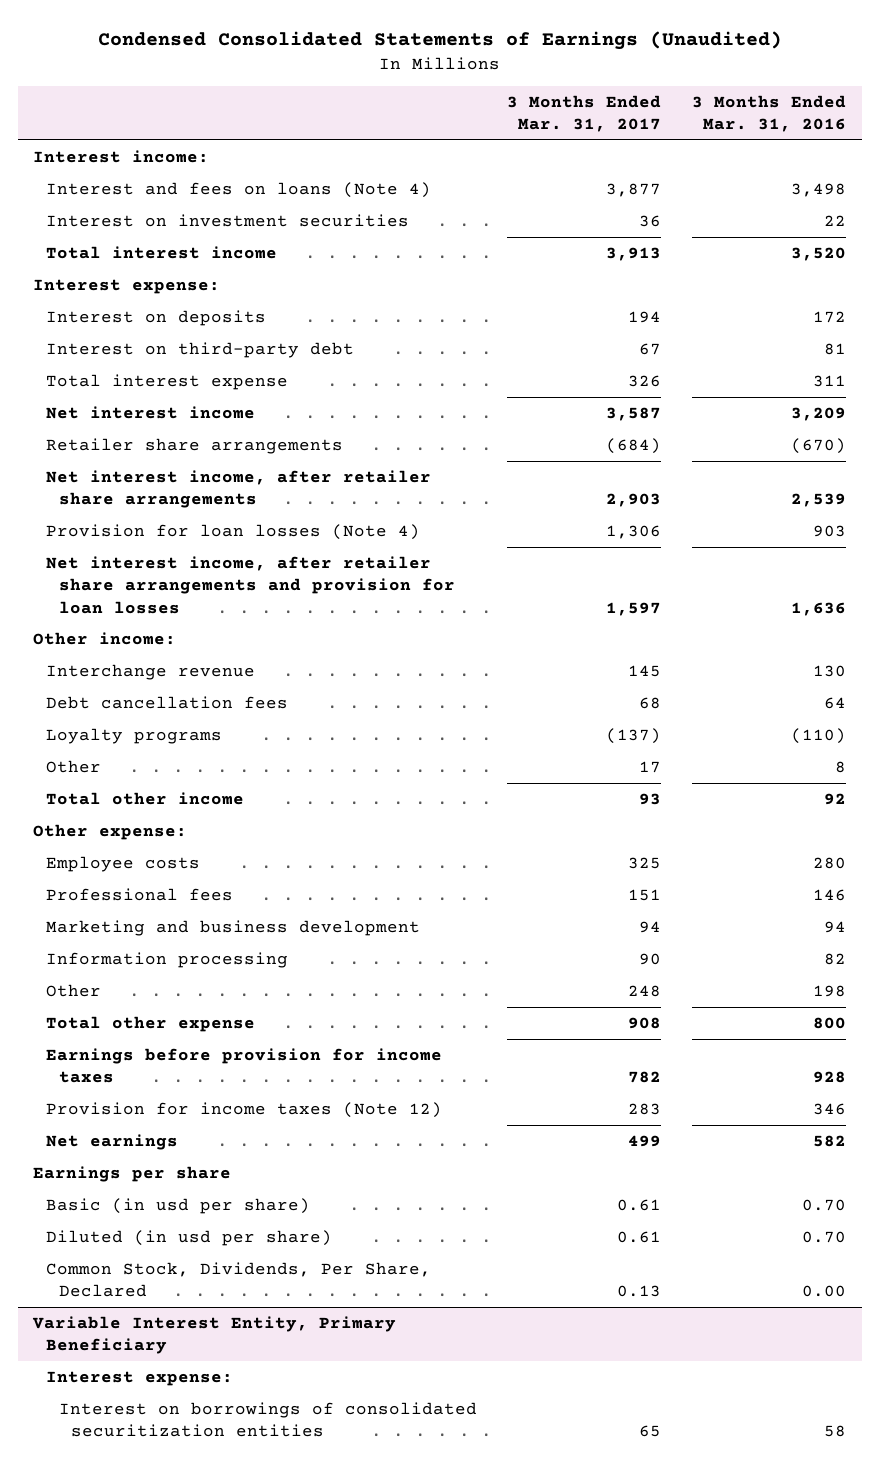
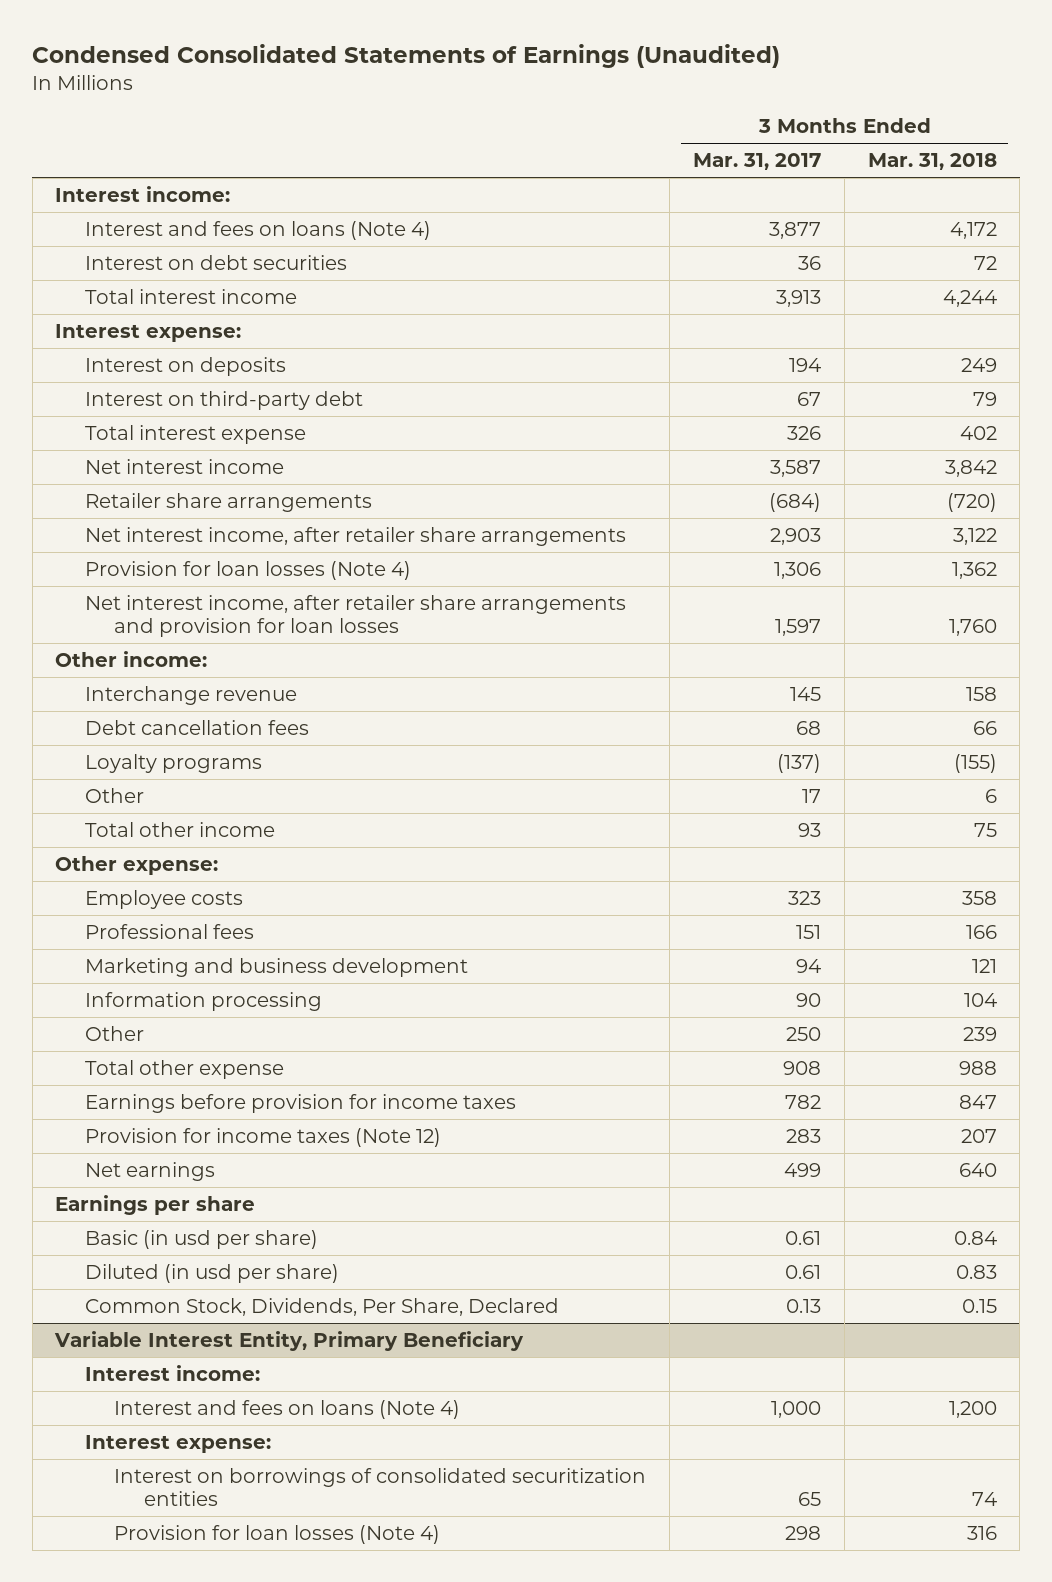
[692,94,847,133] 3 Months Ended Mar. 31, 2016 -> none
none -> [867,153,997,171] Mar. 31, 2018
[45,213,409,227] Interest on investment securities -> [84,254,347,270] Interest on debt securities
[628,856,662,869] 325 -> [787,890,821,905] 323
[628,984,662,997] 248 -> [785,1026,821,1041] 250
none -> [84,1364,260,1381] Interest income:
none -> [114,1399,461,1419] Interest and fees on loans (Note 4)
none -> [114,1524,441,1544] Provision for loan losses (Note 4)

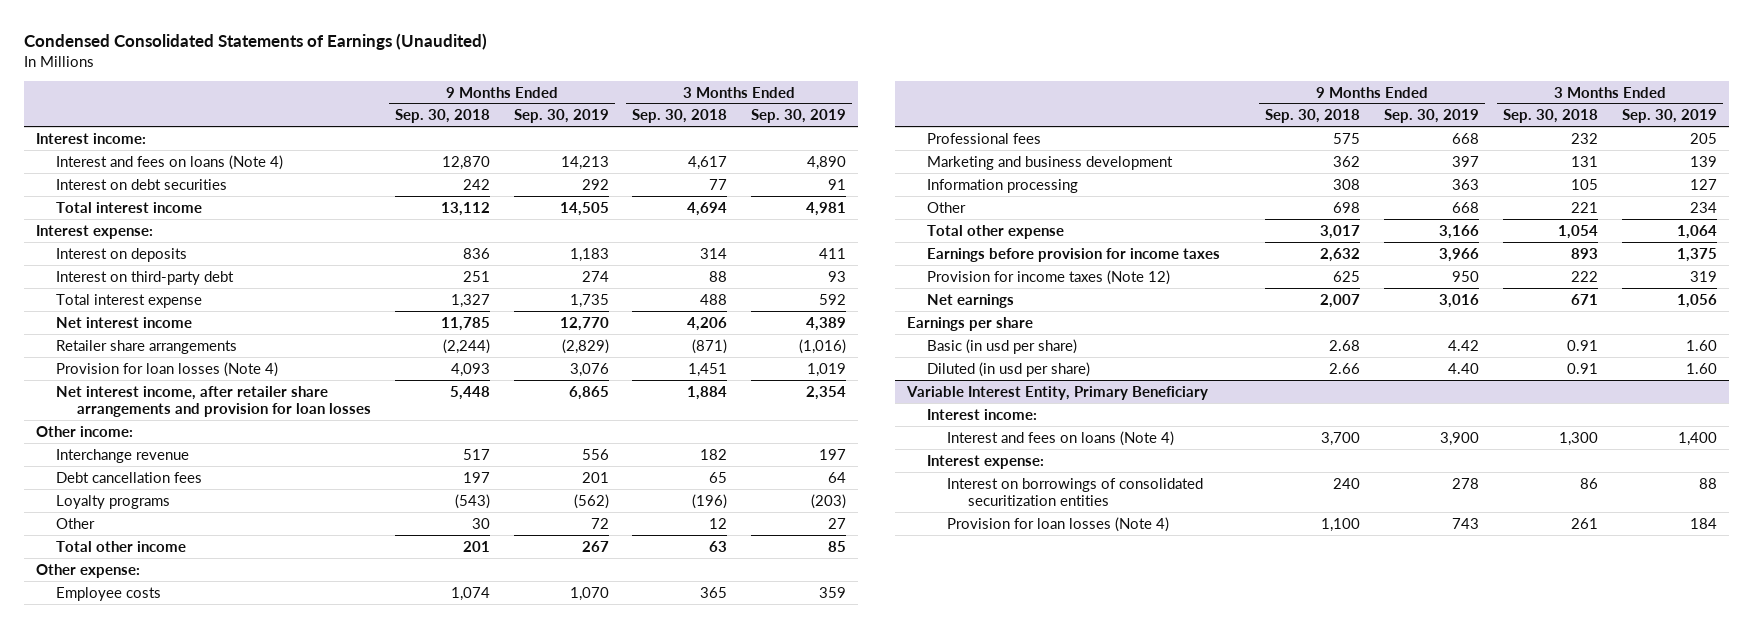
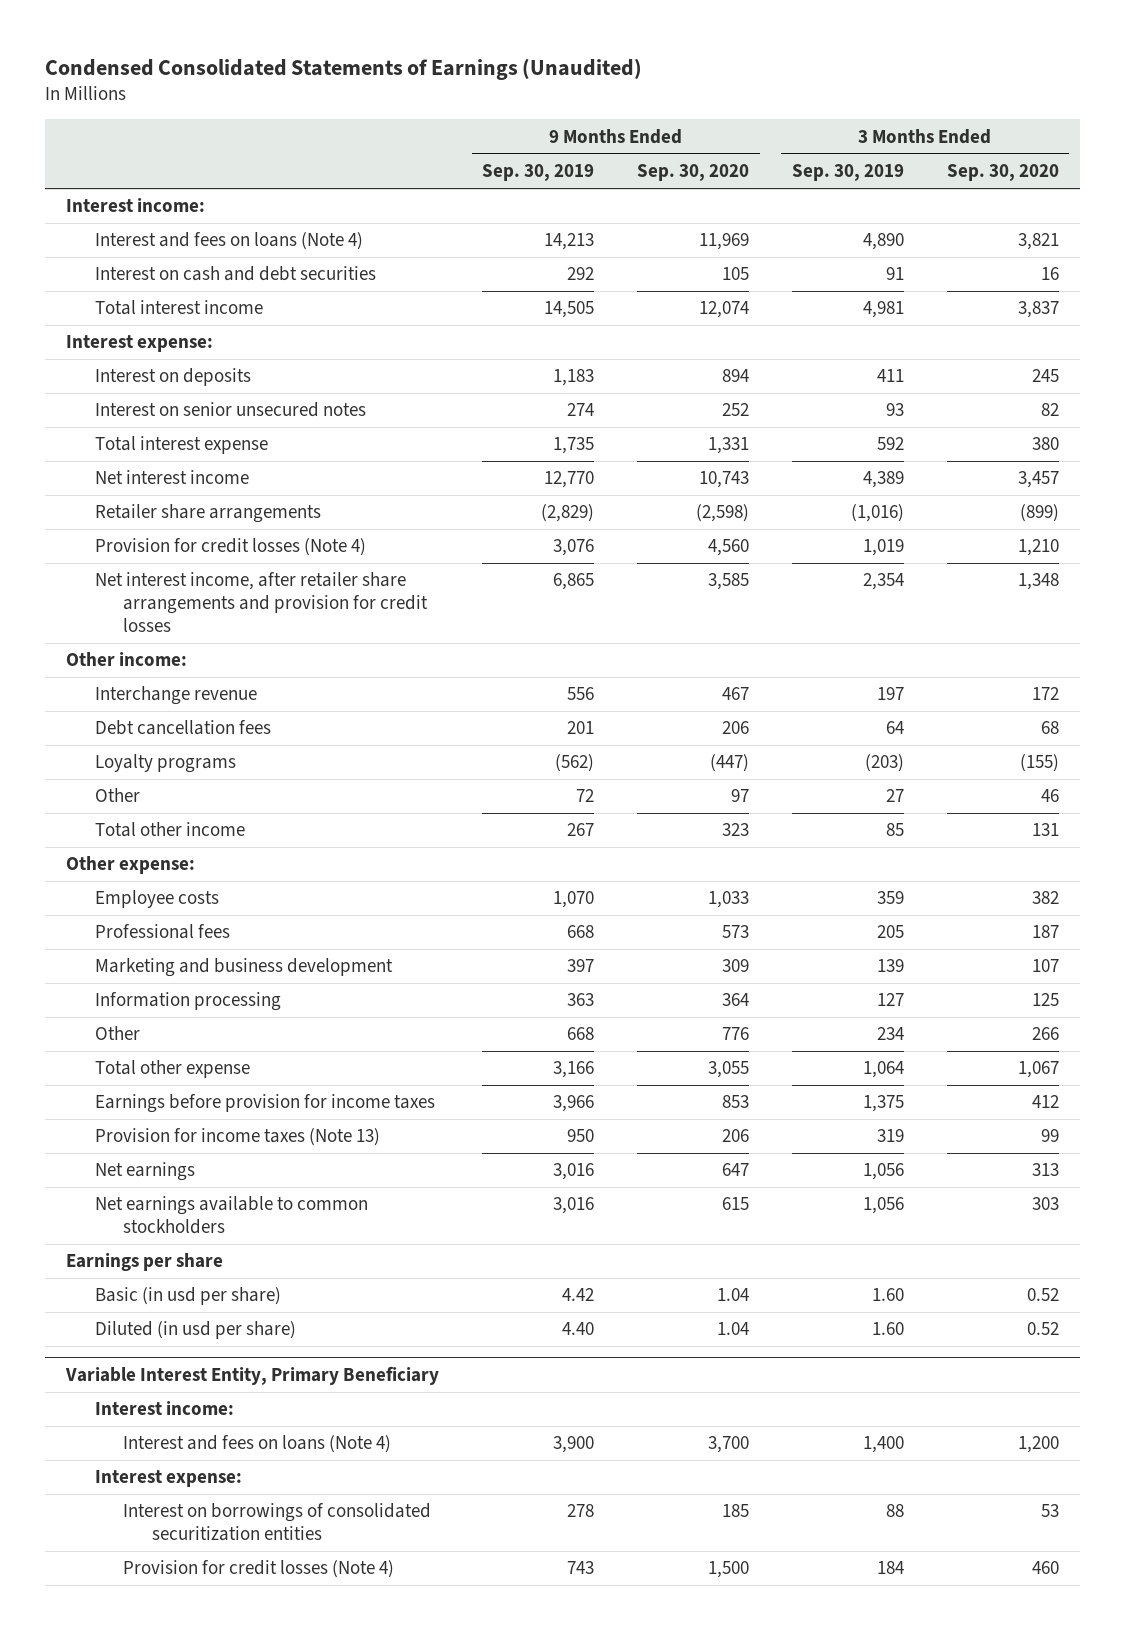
[394,109,490,124] Sep. 30, 2018 -> none
[632,109,728,124] Sep. 30, 2018 -> none
none -> [636,164,749,182] Sep. 30, 2020
none -> [946,164,1059,182] Sep. 30, 2020
[56,178,228,190] Interest on debt securities -> [94,266,376,282] Interest on cash and debt securities
[56,270,235,285] Interest on third-party debt -> [94,402,366,418] Interest on senior unsecured notes
[56,361,279,377] Provision for loan losses (Note 4) -> [94,538,366,557] Provision for credit losses (Note 4)
[56,385,371,418] Net interest income, after retailer share arrangements and provision for loan losses -> [94,572,429,632] Net interest income, after retailer share arrangements and provision for credit losses
[927,269,1171,285] Provision for income taxes (Note 12) -> [94,1128,380,1147] Provision for income taxes (Note 13)
none -> [94,1196,368,1235] Net earnings available to common stockholders
[947,516,1170,532] Provision for loan losses (Note 4) -> [123,1560,395,1579] Provision for credit losses (Note 4)

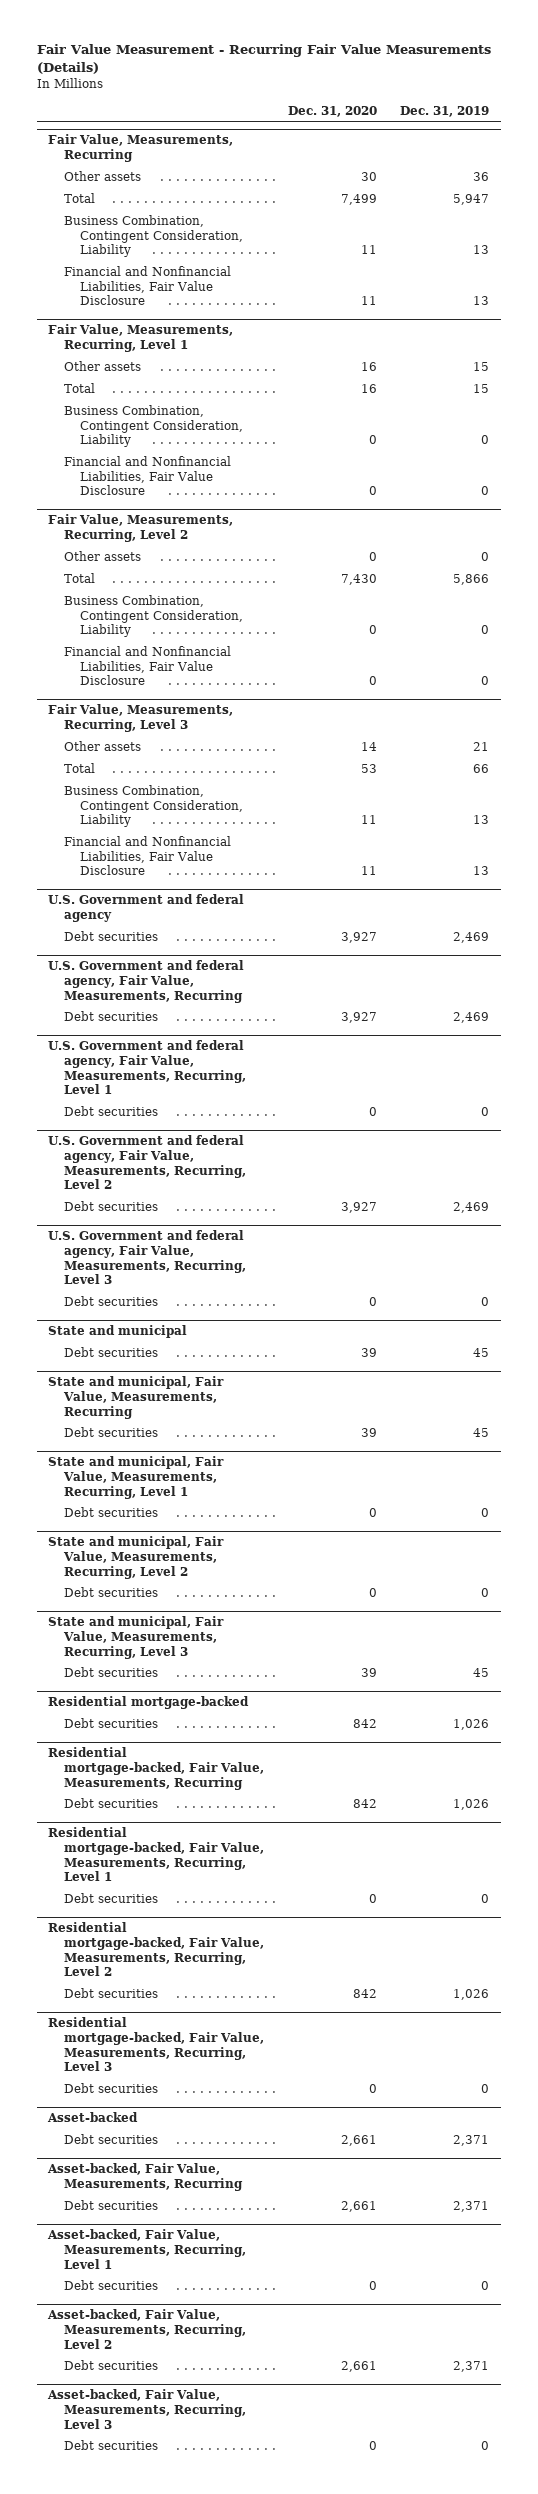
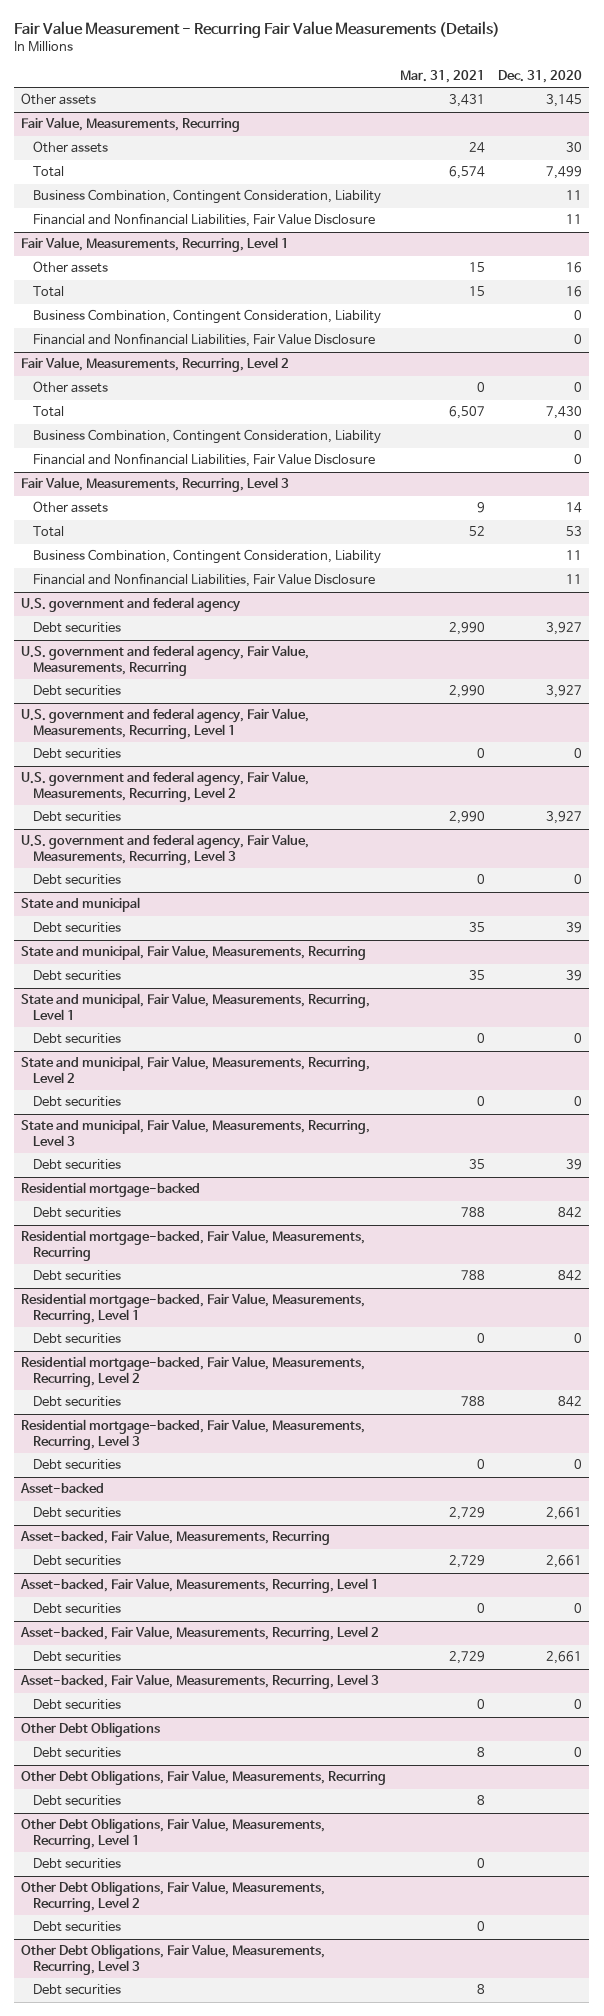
[400,105,490,117] Dec. 31, 2019 -> none
none -> [399,69,485,83] Mar. 31, 2021
none -> [21,93,97,106] Other assets
[48,894,245,923] U.S. Government and federal agency -> [21,597,242,613] U.S. government and federal agency
[48,960,245,1003] U.S. Government and federal agency, Fair Value, Measurements, Recurring -> [21,645,310,676] U.S. government and federal agency, Fair Value, Measurements, Recurring
[48,1040,247,1095] U.S. Government and federal agency, Fair Value, Measurements, Recurring, Level 1 -> [21,708,310,739] U.S. government and federal agency, Fair Value, Measurements, Recurring, Level 1
[48,1135,247,1190] U.S. Government and federal agency, Fair Value, Measurements, Recurring, Level 2 -> [21,771,310,802] U.S. government and federal agency, Fair Value, Measurements, Recurring, Level 2
[48,1230,247,1285] U.S. Government and federal agency, Fair Value, Measurements, Recurring, Level 3 -> [21,834,310,865] U.S. government and federal agency, Fair Value, Measurements, Recurring, Level 3
none -> [21,1722,161,1738] Other Debt Obligations
none -> [33,1747,122,1759] Debt securities
none -> [21,1770,387,1786] Other Debt Obligations, Fair Value, Measurements, Recurring
none -> [33,1795,122,1807] Debt securities
none -> [21,1818,326,1849] Other Debt Obligations, Fair Value, Measurements, Recurring, Level 1
none -> [33,1858,122,1870] Debt securities
none -> [21,1881,326,1912] Other Debt Obligations, Fair Value, Measurements, Recurring, Level 2
none -> [33,1921,122,1933] Debt securities
none -> [21,1944,326,1975] Other Debt Obligations, Fair Value, Measurements, Recurring, Level 3
none -> [33,1984,122,1996] Debt securities

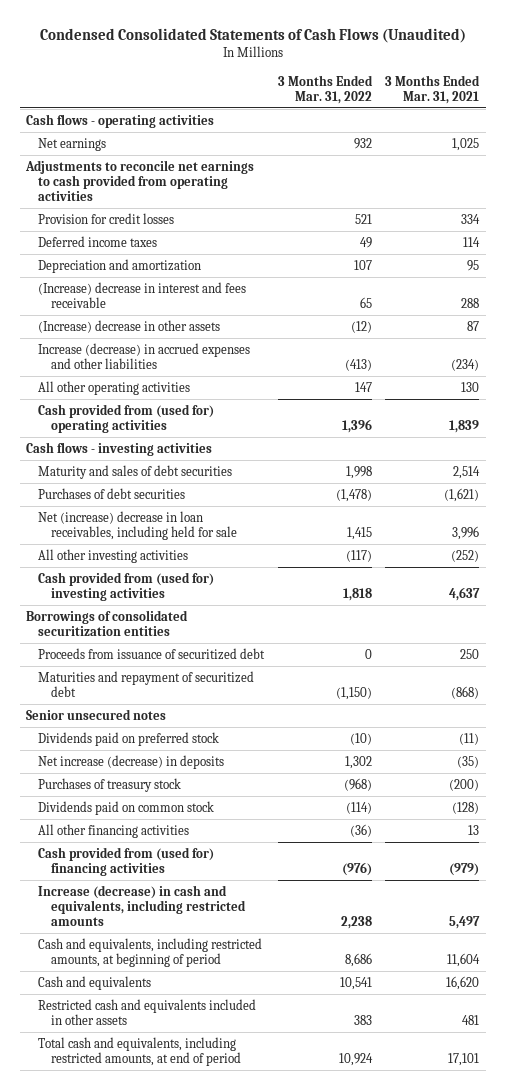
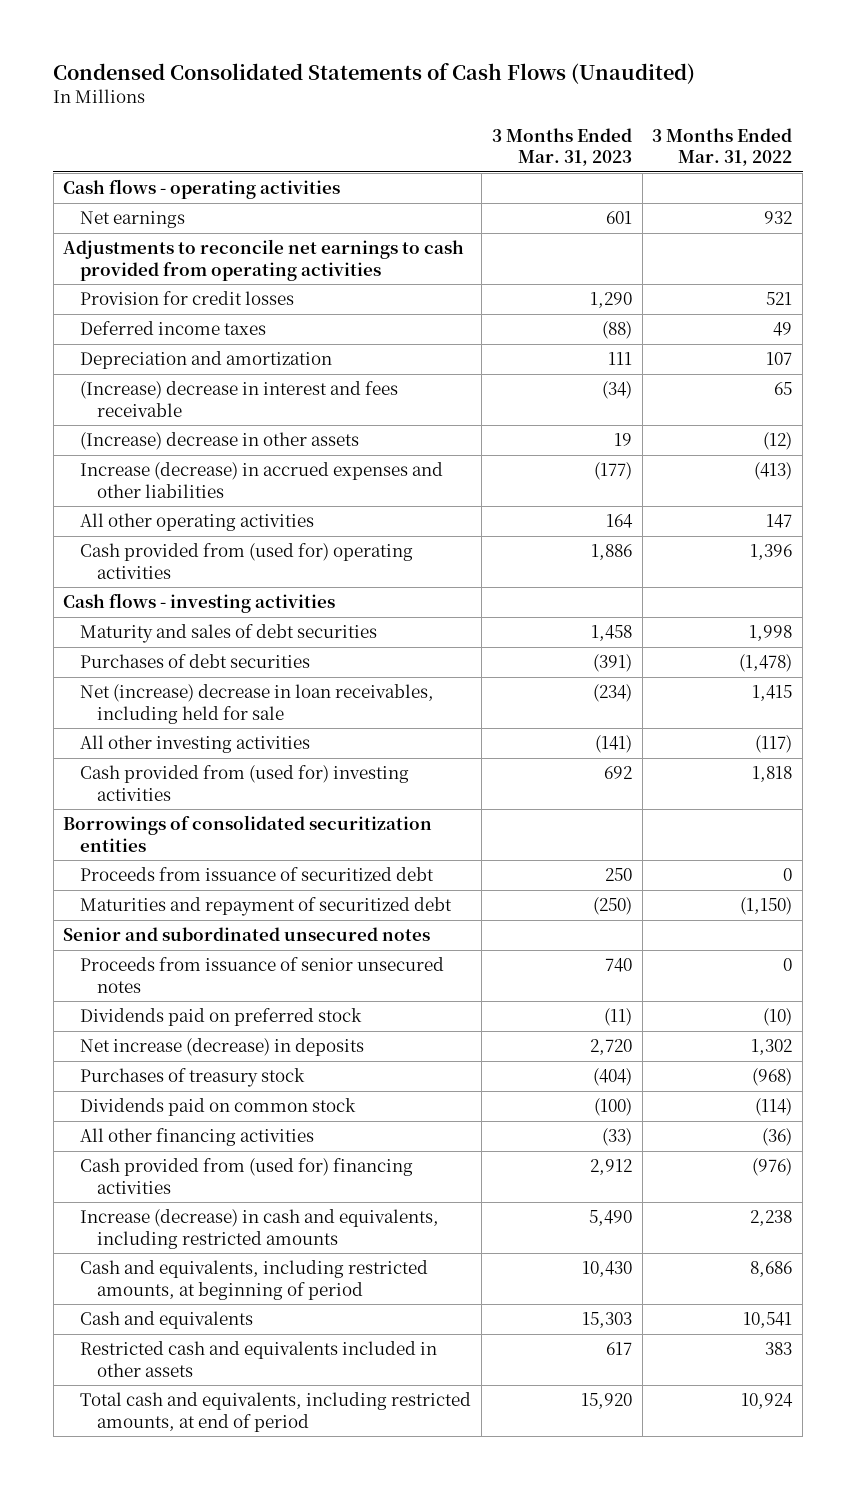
[385,74,481,104] 3 Months Ended Mar. 31, 2021 -> none
none -> [491,127,632,167] 3 Months Ended Mar. 31, 2023
[26,709,167,721] Senior unsecured notes -> [63,927,431,942] Senior and subordinated unsecured notes
none -> [80,957,445,993] Proceeds from issuance of senior unsecured notes

